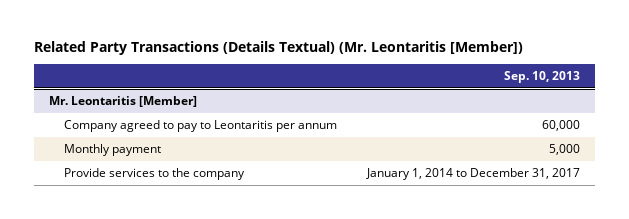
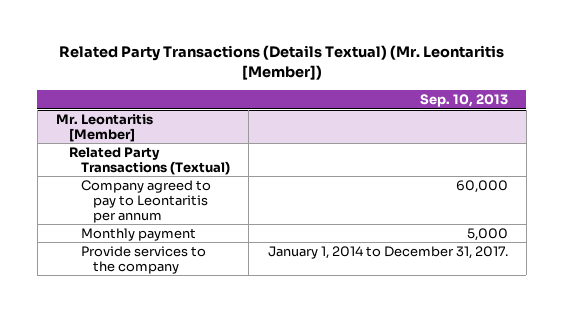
none -> [68,146,230,175] Related Party Transactions (Textual)
[366,168,581,181] January 1, 2014 to December 31, 2017 -> [267,245,508,259] January 1, 2014 to December 31, 2017.

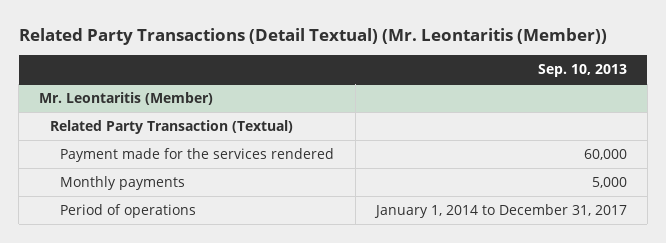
[58,45,504,81] Related Party Transactions (Details Textual) (Mr. Leontaritis [Member]) -> [18,27,607,45] Related Party Transactions (Detail Textual) (Mr. Leontaritis (Member))
[80,245,206,274] Provide services to the company -> none
[56,113,154,142] Mr. Leontaritis [Member] -> [39,92,214,106] Mr. Leontaritis (Member)
[68,146,230,175] Related Party Transactions (Textual) -> [49,120,293,135] Related Party Transaction (Textual)
[80,179,211,223] Company agreed to pay to Leontaritis per annum -> [60,148,335,163] Payment made for the services rendered
[80,227,196,241] Monthly payment -> [60,176,186,191] Monthly payments
none -> [60,204,197,219] Period of operations

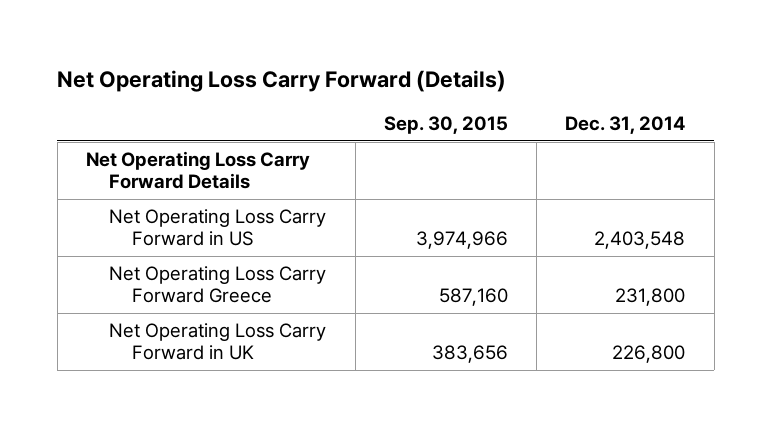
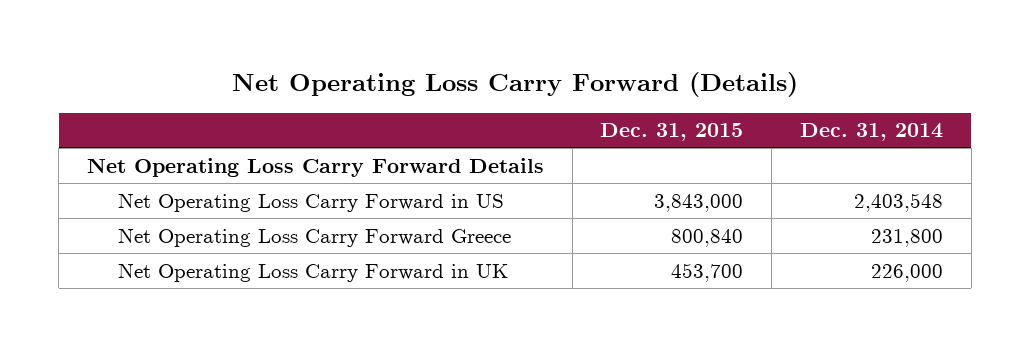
[383,116,508,135] Sep. 30, 2015 -> none
none -> [600,123,744,142] Dec. 31, 2015
[612,345,686,364] 226,800 -> [870,263,943,282] 226,000

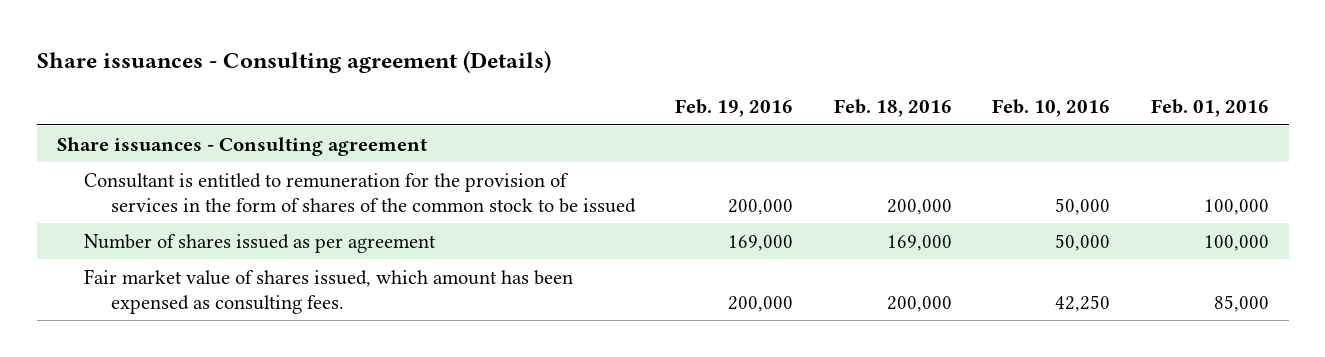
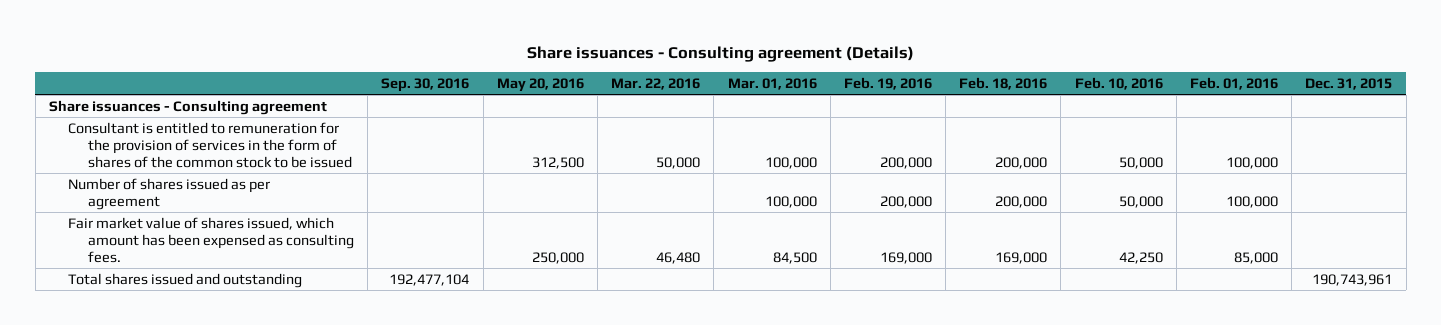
none -> [381,78,470,93] Sep. 30, 2016
none -> [496,78,584,93] May 20, 2016
none -> [611,78,701,91] Mar. 22, 2016
none -> [727,78,817,91] Mar. 01, 2016
none -> [1305,78,1393,91] Dec. 31, 2015
[728,234,794,251] 169,000 -> [879,195,932,208] 200,000
[886,234,952,251] 169,000 -> [995,195,1048,208] 200,000
[728,295,794,312] 200,000 -> [879,252,932,265] 169,000
[886,295,952,312] 200,000 -> [995,252,1048,265] 169,000
none -> [68,272,303,288] Total shares issued and outstanding

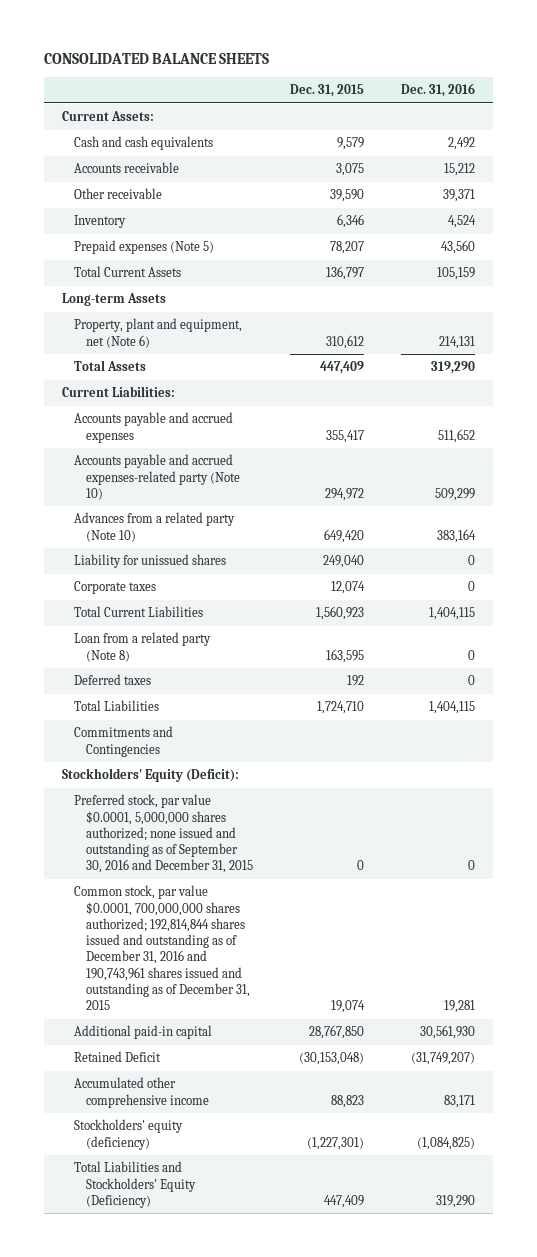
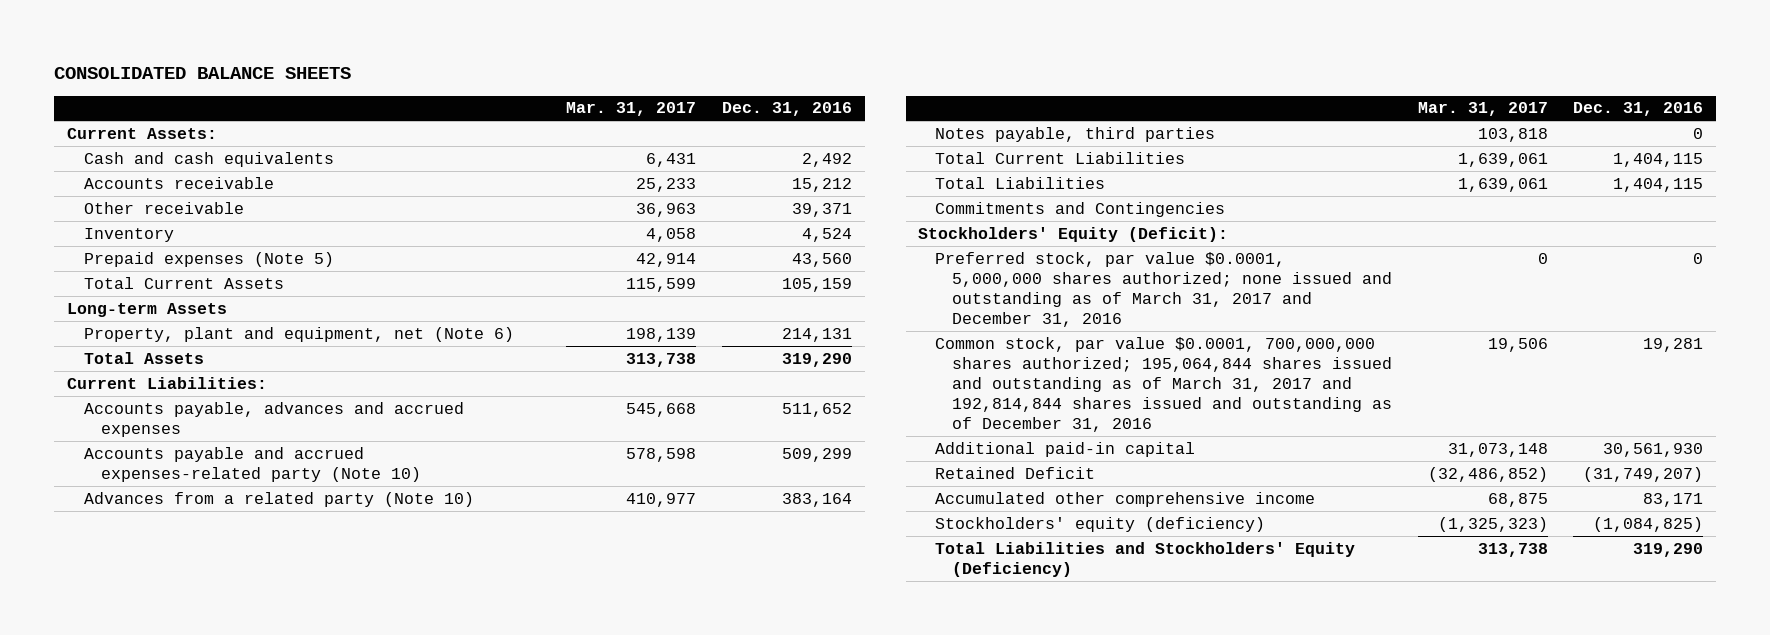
[289,84,364,98] Dec. 31, 2015 -> none
none -> [566,102,697,117] Mar. 31, 2017
[74,412,234,443] Accounts payable and accrued expenses -> [83,401,464,437] Accounts payable, advances and accrued expenses
[74,554,227,569] Liability for unissued shares -> none
[74,581,157,595] Corporate taxes -> none
none -> [935,126,1216,142] Notes payable, third parties
[74,632,212,662] Loan from a related party (Note 8) -> none
[74,674,152,686] Deferred taxes -> none
[74,794,253,874] Preferred stock, par value $0.0001, 5,000,000 shares authorized; none issued and outstanding as of September 30, 2016 and December 31, 2015 -> [935,251,1393,327] Preferred stock, par value $0.0001, 5,000,000 shares authorized; none issued and outstanding as of March 31, 2017 and December 31, 2016
[74,885,250,1011] Common stock, par value $0.0001, 700,000,000 shares authorized; 192,814,844 shares issued and outstanding as of December 31, 2016 and 190,743,961 shares issued and outstanding as of December 31, 2015 -> [935,336,1393,432] Common stock, par value $0.0001, 700,000,000 shares authorized; 195,064,844 shares issued and outstanding as of March 31, 2017 and 192,814,844 shares issued and outstanding as of December 31, 2016

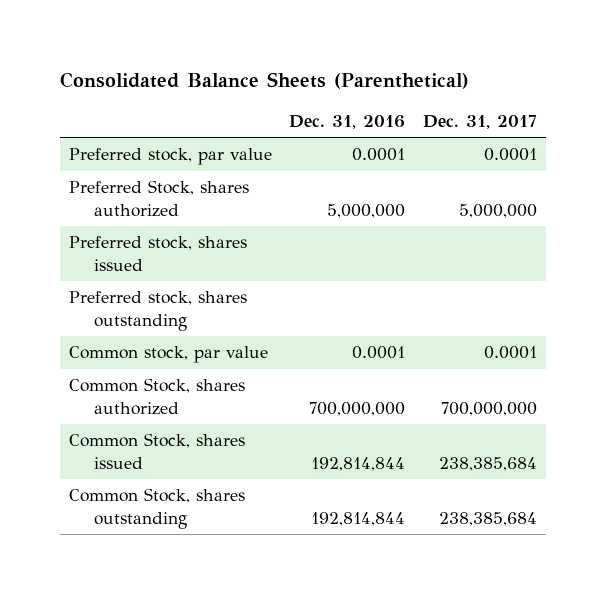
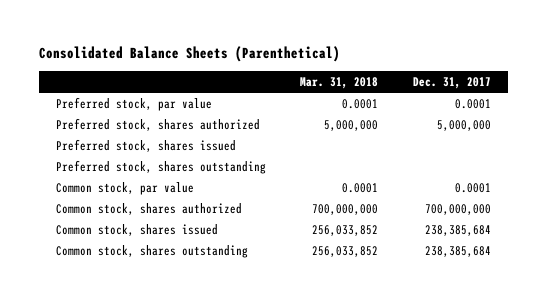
[289,114,406,129] Dec. 31, 2016 -> none
none -> [300,76,379,89] Mar. 31, 2018
[68,180,249,217] Preferred Stock, shares authorized -> [55,118,260,132] Preferred stock, shares authorized
[68,378,245,415] Common Stock, shares authorized -> [55,203,242,216] Common stock, shares authorized
[68,433,245,469] Common Stock, shares issued -> [55,224,218,237] Common stock, shares issued
[68,488,245,529] Common Stock, shares outstanding -> [55,245,248,259] Common stock, shares outstanding

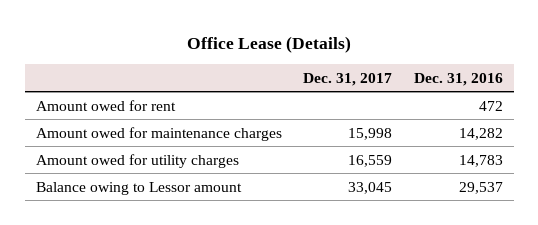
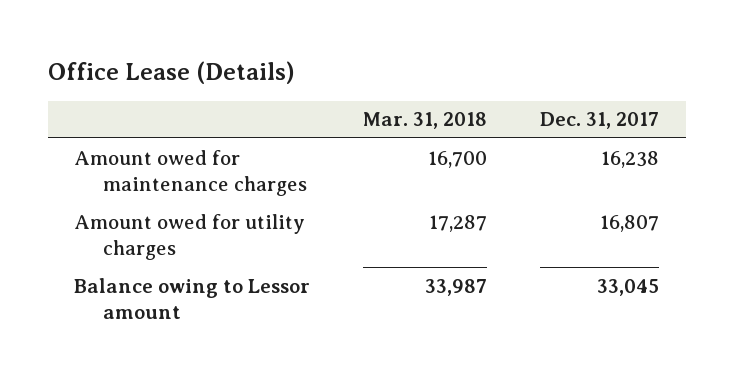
[413,72,503,86] Dec. 31, 2016 -> none
none -> [363,112,488,130] Mar. 31, 2018
[35,99,176,111] Amount owed for rent -> none
[348,127,393,140] 15,998 -> [601,150,660,168] 16,238
[348,154,393,167] 16,559 -> [600,214,660,232] 16,807

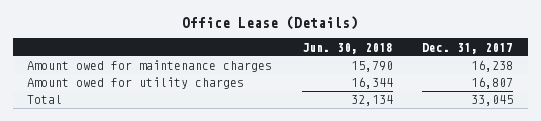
[363,112,488,130] Mar. 31, 2018 -> none
none -> [301,42,393,54] Jun. 30, 2018
[74,277,311,320] Balance owing to Lessor amount -> [27,95,63,105] Total

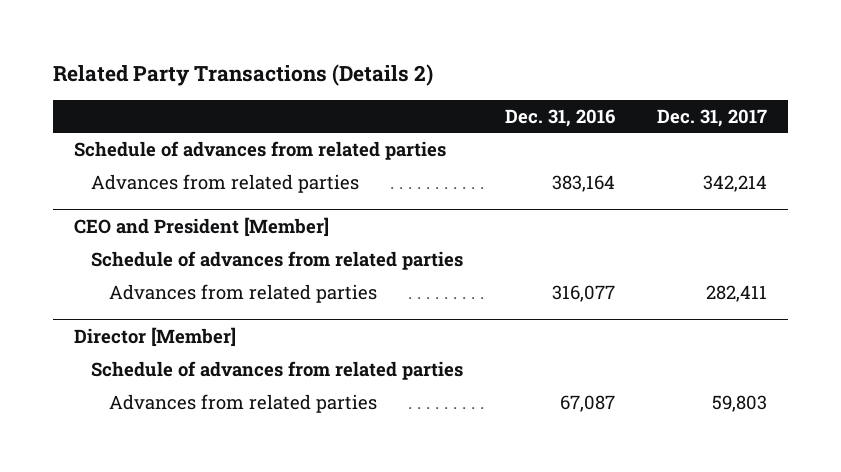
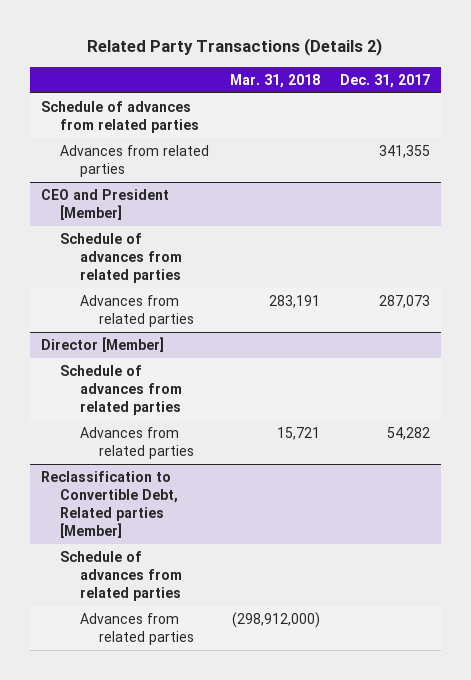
[505,108,616,127] Dec. 31, 2016 -> none
none -> [229,73,320,88] Mar. 31, 2018
[703,174,768,192] 342,214 -> [379,145,431,159] 341,355
[706,284,768,302] 282,411 -> [379,295,431,309] 287,073
[712,394,768,412] 59,803 -> [387,427,431,441] 54,282
none -> [40,471,179,538] Reclassification to Convertible Debt, Related parties [Member]
none -> [60,551,182,601] Schedule of advances from related parties
none -> [79,613,195,645] Advances from related parties

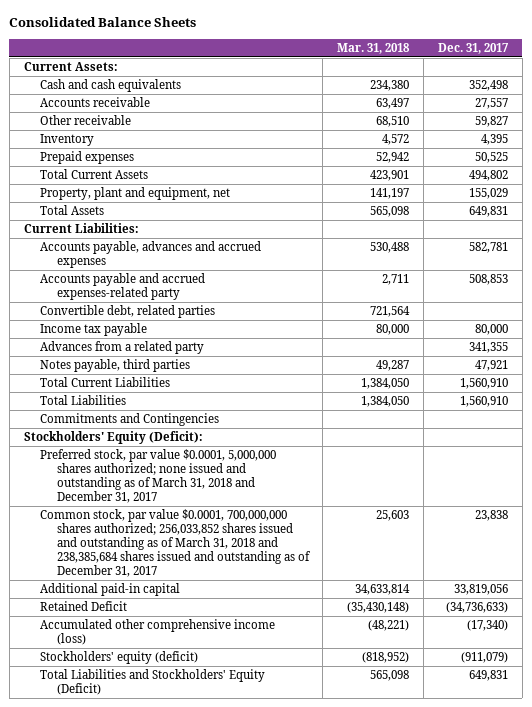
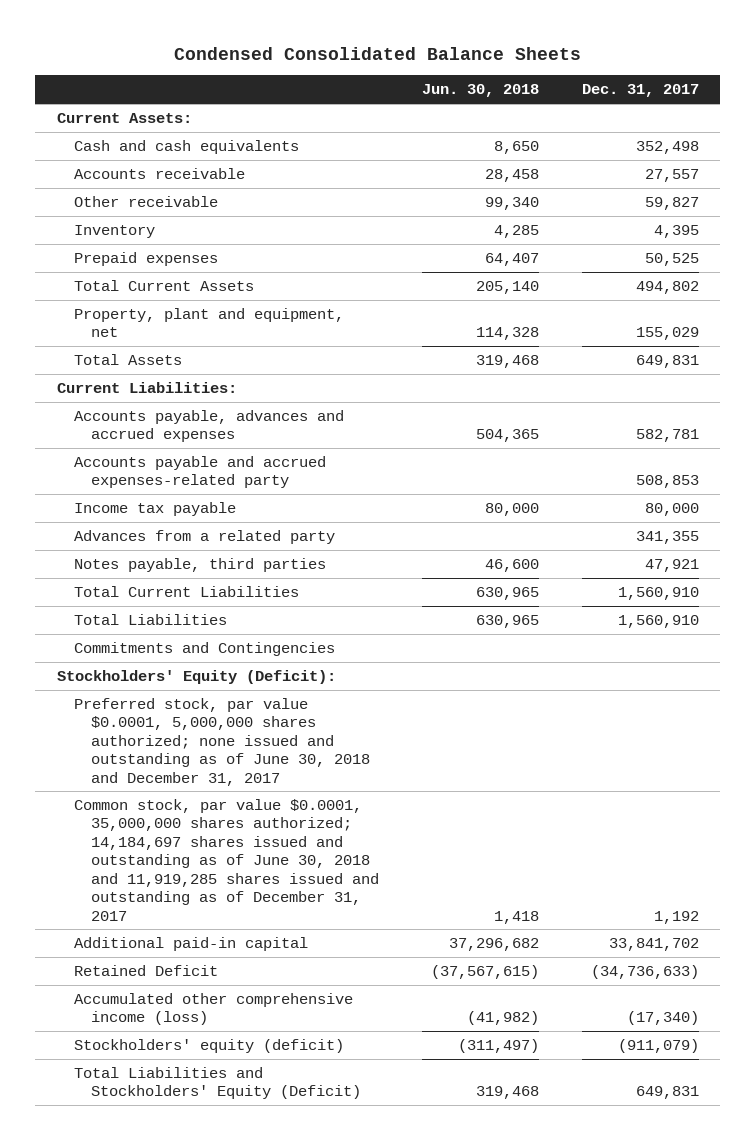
[9,17,197,28] Consolidated Balance Sheets -> [173,46,581,60] Condensed Consolidated Balance Sheets
[337,42,411,54] Mar. 31, 2018 -> none
none -> [421,84,539,98] Jun. 30, 2018
[40,305,216,319] Convertible debt, related parties -> none
[40,449,277,504] Preferred stock, par value $0.0001, 5,000,000 shares authorized; none issued and outstanding as of March 31, 2018 and December 31, 2017 -> [73,697,371,786] Preferred stock, par value $0.0001, 5,000,000 shares authorized; none issued and outstanding as of June 30, 2018 and December 31, 2017
[40,509,311,578] Common stock, par value $0.0001, 700,000,000 shares authorized; 256,033,852 shares issued and outstanding as of March 31, 2018 and 238,385,684 shares issued and outstanding as of December 31, 2017 -> [73,798,380,921] Common stock, par value $0.0001, 35,000,000 shares authorized; 14,184,697 shares issued and outstanding as of June 30, 2018 and 11,919,285 shares issued and outstanding as of December 31, 2017
[474,510,508,522] 23,838 -> [653,910,699,924] 1,192
[453,584,508,596] 33,819,056 -> [608,937,699,951] 33,841,702

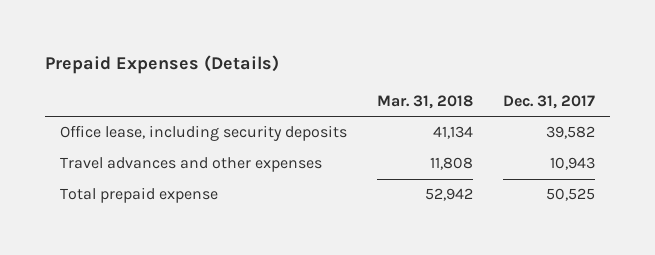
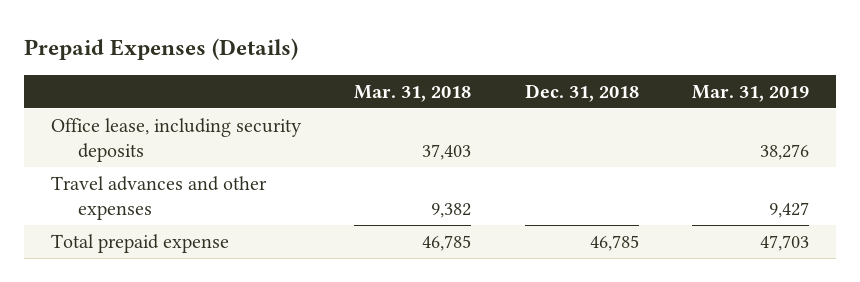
[503,94,596,109] Dec. 31, 2017 -> none
none -> [524,83,639,102] Dec. 31, 2018
none -> [691,84,809,102] Mar. 31, 2019
[432,126,473,140] 41,134 -> [422,144,472,161] 37,403
[429,157,473,171] 11,808 -> [431,203,472,219] 9,382
[424,188,473,202] 52,942 -> [422,234,472,251] 46,785

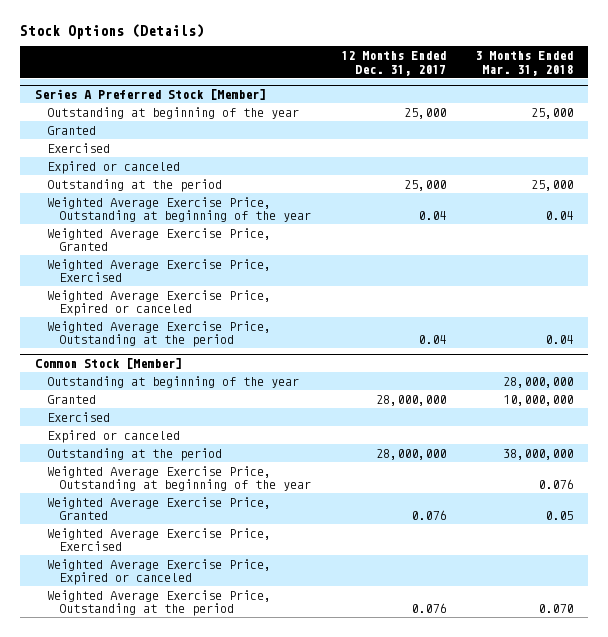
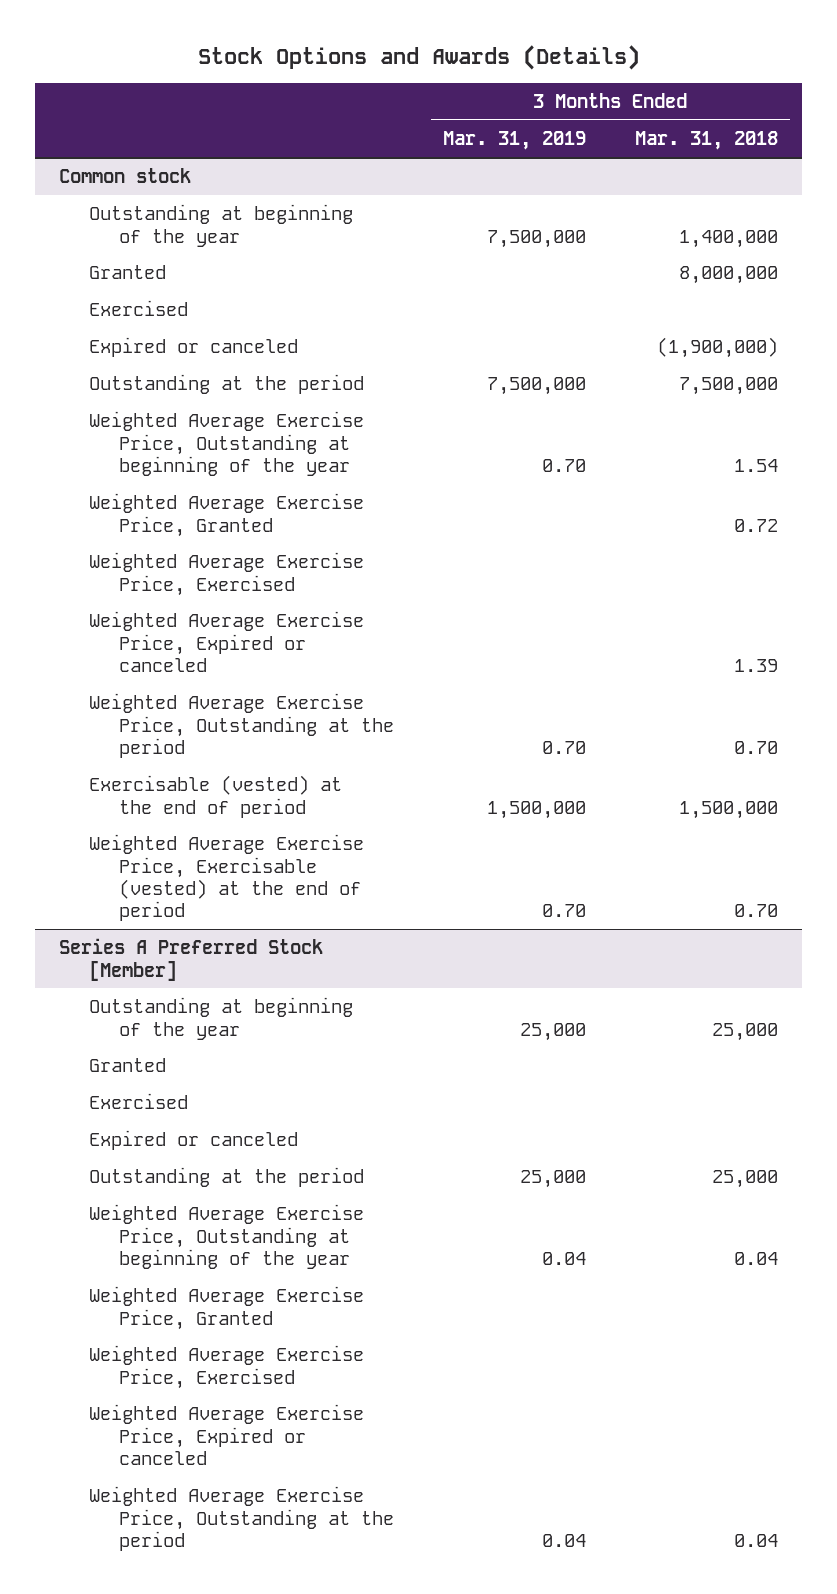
[20,24,205,40] Stock Options (Details) -> [197,45,640,71] Stock Options and Awards (Details)
[340,51,446,76] 12 Months Ended Dec. 31, 2017 -> none
none -> [442,131,586,151] Mar. 31, 2019
none -> [59,168,192,184] Common stock
none -> [88,204,353,247] Outstanding at beginning of the year
none -> [88,265,166,280] Granted
none -> [88,300,188,317] Exercised
none -> [88,337,298,358] Expired or canceled
none -> [88,374,364,395] Outstanding at the period
none -> [88,411,364,477] Weighted Average Exercise Price, Outstanding at beginning of the year
none -> [88,493,364,537] Weighted Average Exercise Price, Granted
none -> [88,552,364,596] Weighted Average Exercise Price, Exercised
none -> [88,611,364,673] Weighted Average Exercise Price, Expired or canceled
none -> [88,693,394,759] Weighted Average Exercise Price, Outstanding at the period
none -> [88,775,342,818] Exercisable (vested) at the end of period
none -> [88,834,364,922] Weighted Average Exercise Price, Exercisable (vested) at the end of period
[34,358,182,370] Common Stock [Member] -> none
[47,375,300,388] Outstanding at beginning of the year -> none
[47,394,97,404] Granted -> none
[47,411,111,422] Exercised -> none
[47,429,181,443] Expired or canceled -> none
[47,447,223,461] Outstanding at the period -> none
[47,465,312,492] Weighted Average Exercise Price, Outstanding at beginning of the year -> none
[47,496,272,521] Weighted Average Exercise Price, Granted -> none
[47,527,272,552] Weighted Average Exercise Price, Exercised -> none
[47,558,272,586] Weighted Average Exercise Price, Expired or canceled -> none
[47,589,272,617] Weighted Average Exercise Price, Outstanding at the period -> none

